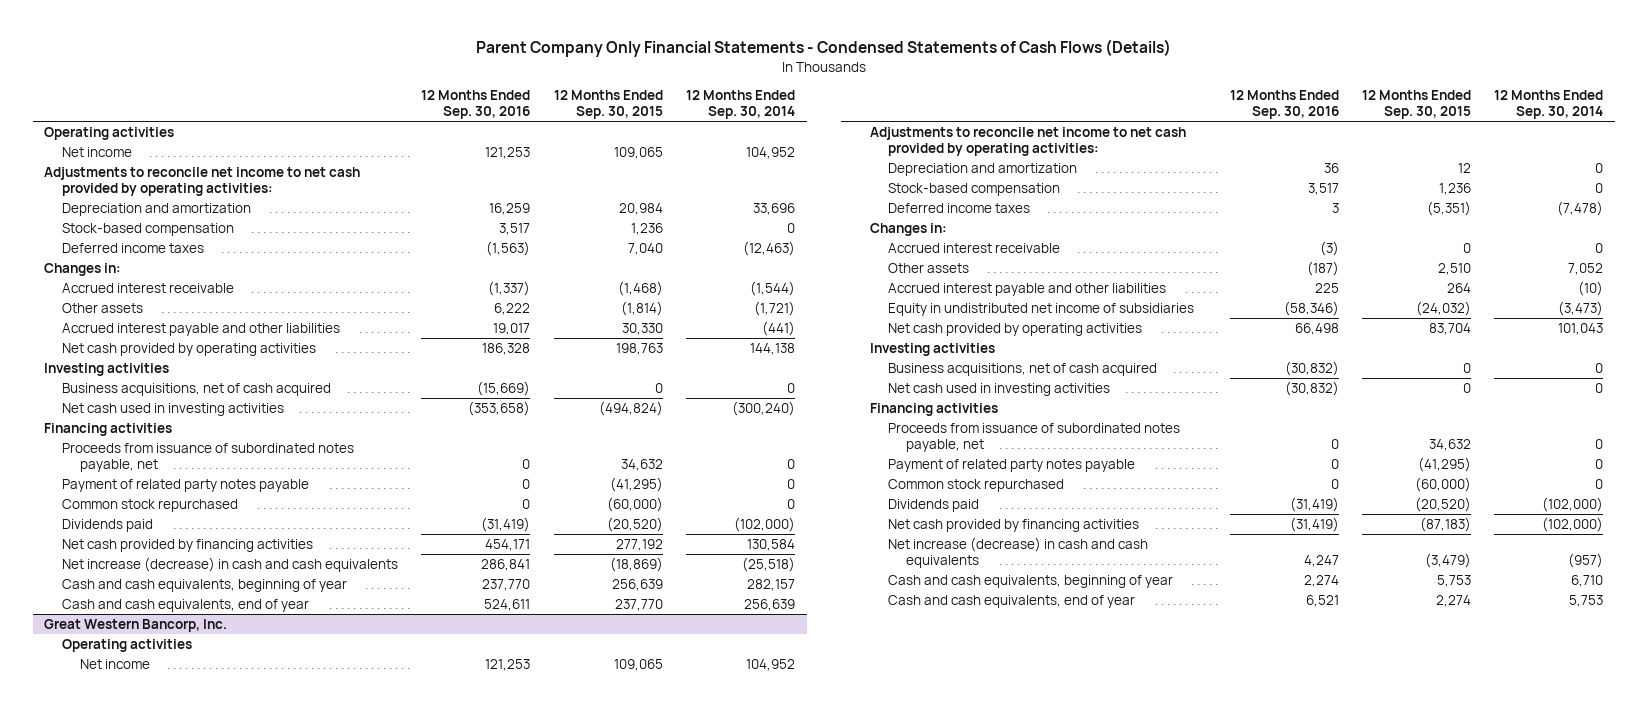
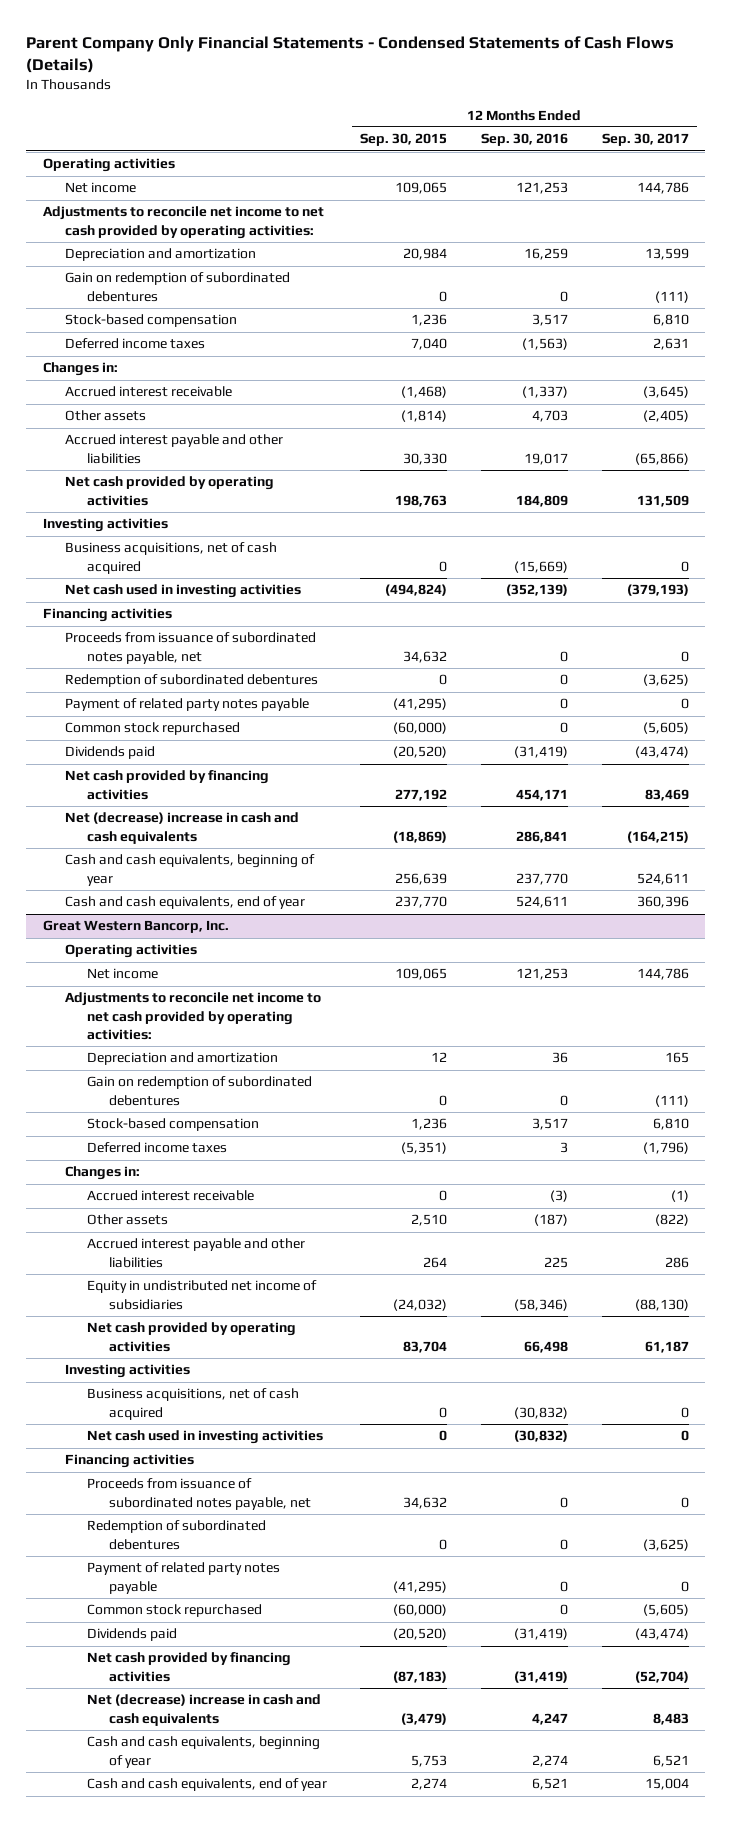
[686,90,796,119] 12 Months Ended Sep. 30, 2014 -> none
none -> [601,133,689,147] Sep. 30, 2017
none -> [64,272,290,302] Gain on redemption of subordinated debentures
[494,303,531,316] 6,222 -> [531,410,568,423] 4,703
[482,343,531,356] 186,328 -> [515,494,568,507] 184,809
[468,401,531,417] (353,658) -> [505,584,568,597] (352,139)
none -> [64,674,318,688] Redemption of subordinated debentures
[62,557,399,573] Net increase (decrease) in cash and cash equivalents -> [64,812,299,844] Net (decrease) increase in cash and cash equivalents
none -> [86,1076,312,1106] Gain on redemption of subordinated debentures
none -> [86,1520,266,1550] Redemption of subordinated debentures
[887,537,1148,568] Net increase (decrease) in cash and cash equivalents -> [86,1694,321,1726] Net (decrease) increase in cash and cash equivalents

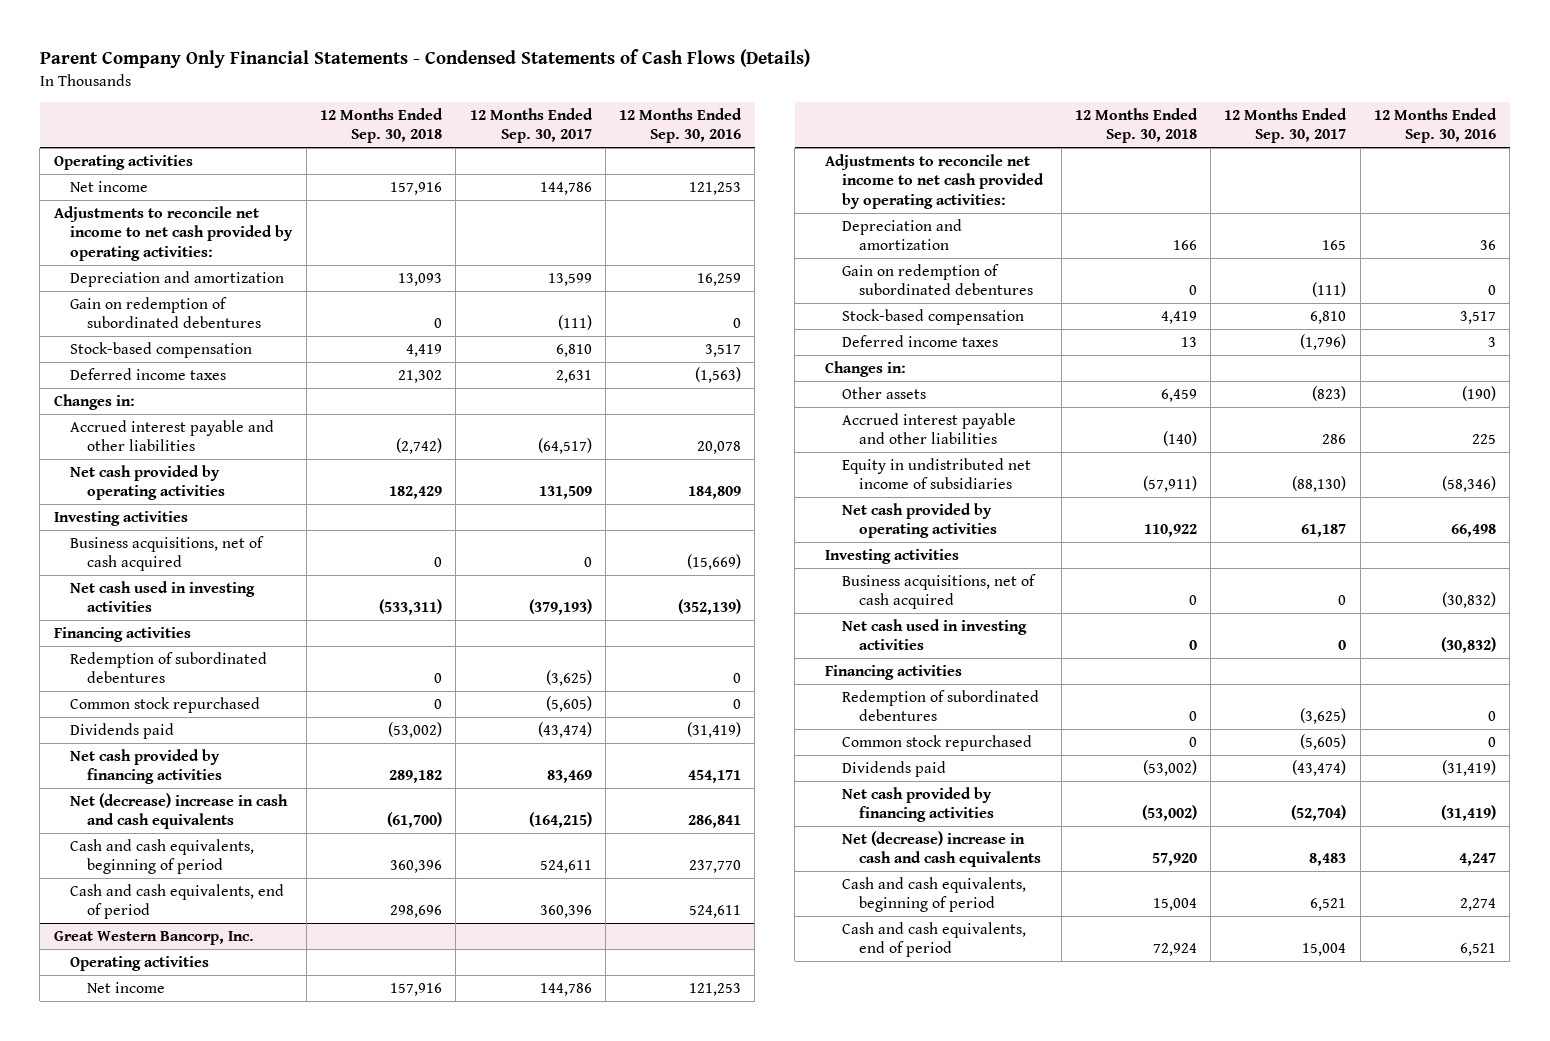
[360,133,448,147] Sep. 30, 2015 -> none
none -> [320,107,444,143] 12 Months Ended Sep. 30, 2018
[64,386,232,398] Accrued interest receivable -> none
[64,410,146,422] Other assets -> none
[523,452,568,465] 19,017 -> [697,441,742,455] 20,078
[634,452,689,465] (65,866) -> [537,438,592,455] (64,517)
[64,632,316,664] Proceeds from issuance of subordinated notes payable, net -> none
[64,698,309,712] Payment of related party notes payable -> none
[64,854,315,886] Cash and cash equivalents, beginning of year -> [70,839,255,875] Cash and cash equivalents, beginning of period
[64,896,305,910] Cash and cash equivalents, end of year -> [70,884,285,920] Cash and cash equivalents, end of period
[86,1190,254,1202] Accrued interest receivable -> none
[533,1214,568,1227] (187) -> [1461,386,1496,402] (190)
[654,1214,689,1227] (822) -> [1312,386,1347,402] (823)
[86,1478,311,1510] Proceeds from issuance of subordinated notes payable, net -> none
[86,1562,280,1594] Payment of related party notes payable -> none
[86,1736,320,1768] Cash and cash equivalents, beginning of year -> [842,877,1027,913] Cash and cash equivalents, beginning of period
[86,1778,327,1792] Cash and cash equivalents, end of year -> [842,922,1027,958] Cash and cash equivalents, end of period

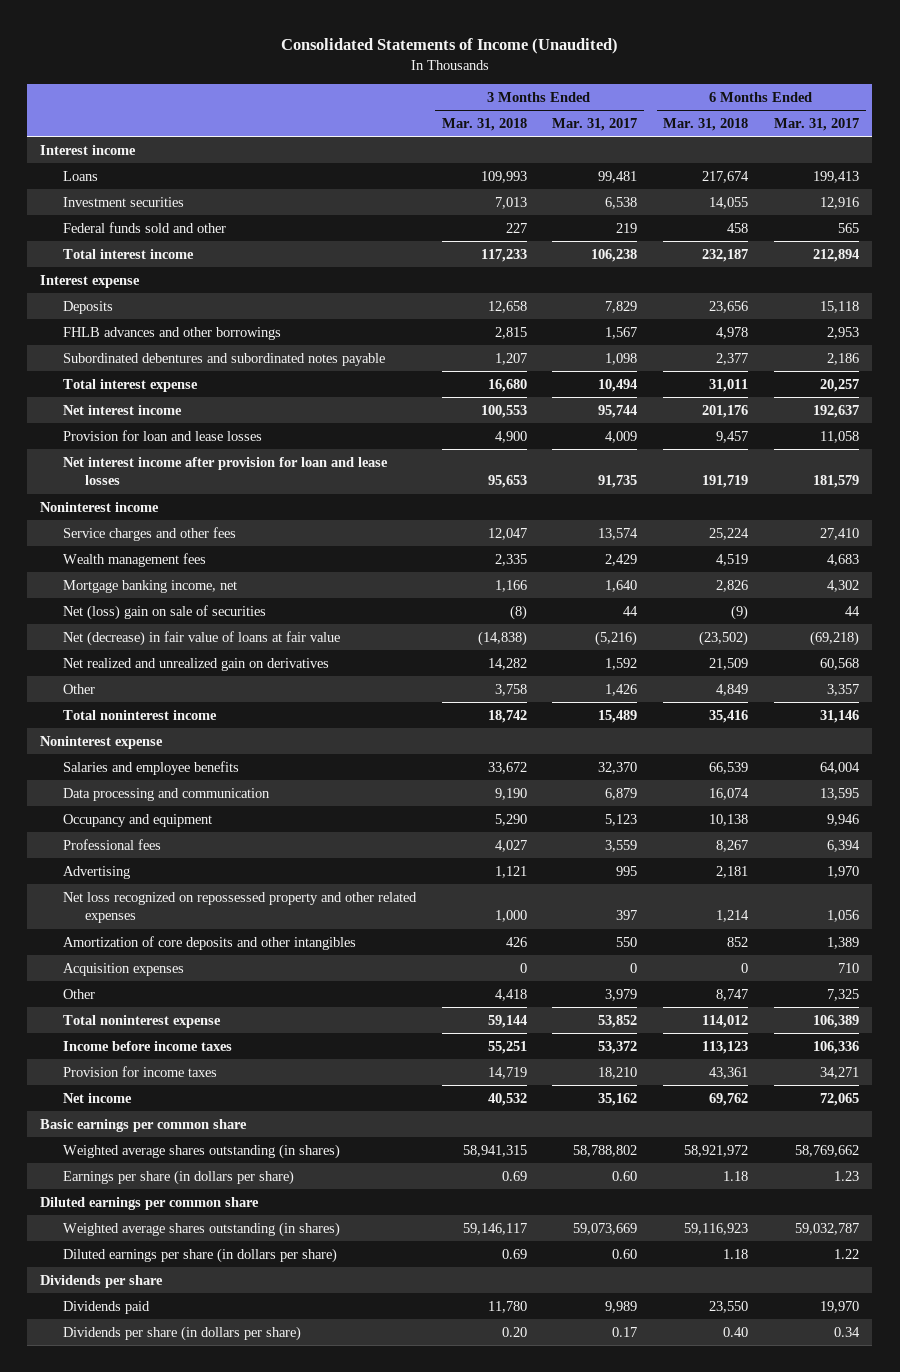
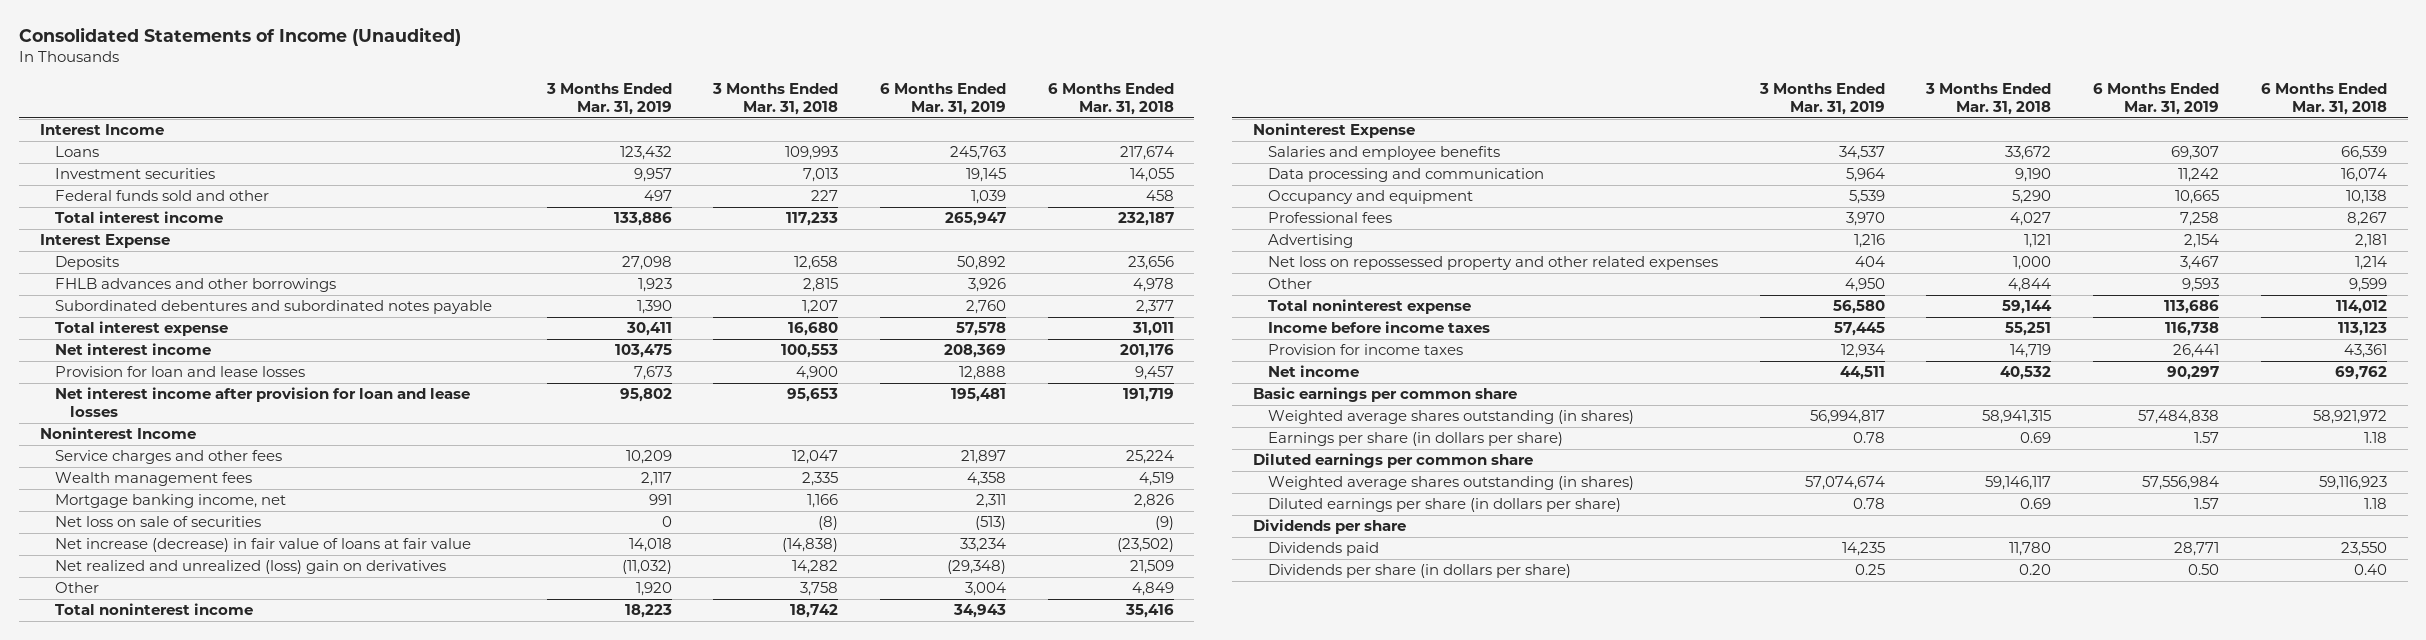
[552,118,638,132] Mar. 31, 2017 -> none
[774,118,860,132] Mar. 31, 2017 -> none
none -> [545,82,672,115] 3 Months Ended Mar. 31, 2019
none -> [879,82,1006,115] 6 Months Ended Mar. 31, 2019
[40,144,137,155] Interest income -> [39,124,164,136] Interest Income
[40,274,141,288] Interest expense -> [39,234,170,249] Interest Expense
[40,501,160,512] Noninterest income -> [39,427,196,440] Noninterest Income
[62,604,266,620] Net (loss) gain on sale of securities -> [55,516,262,528] Net loss on sale of securities
[62,630,340,646] Net (decrease) in fair value of loans at fair value -> [55,538,472,553] Net increase (decrease) in fair value of loans at fair value
[62,657,329,671] Net realized and unrealized gain on derivatives -> [55,560,447,575] Net realized and unrealized (loss) gain on derivatives
[40,735,164,749] Noninterest expense -> [1252,123,1415,139] Noninterest Expense
[62,935,356,950] Amortization of core deposits and other intangibles -> none
[62,962,184,976] Acquisition expenses -> none
[62,891,417,924] Net loss recognized on repossessed property and other related expenses -> [1268,256,1719,271] Net loss on repossessed property and other related expenses
[494,988,527,1001] 4,418 -> [2008,278,2052,293] 4,844
[716,988,749,1001] 8,747 -> [2348,278,2387,293] 9,599

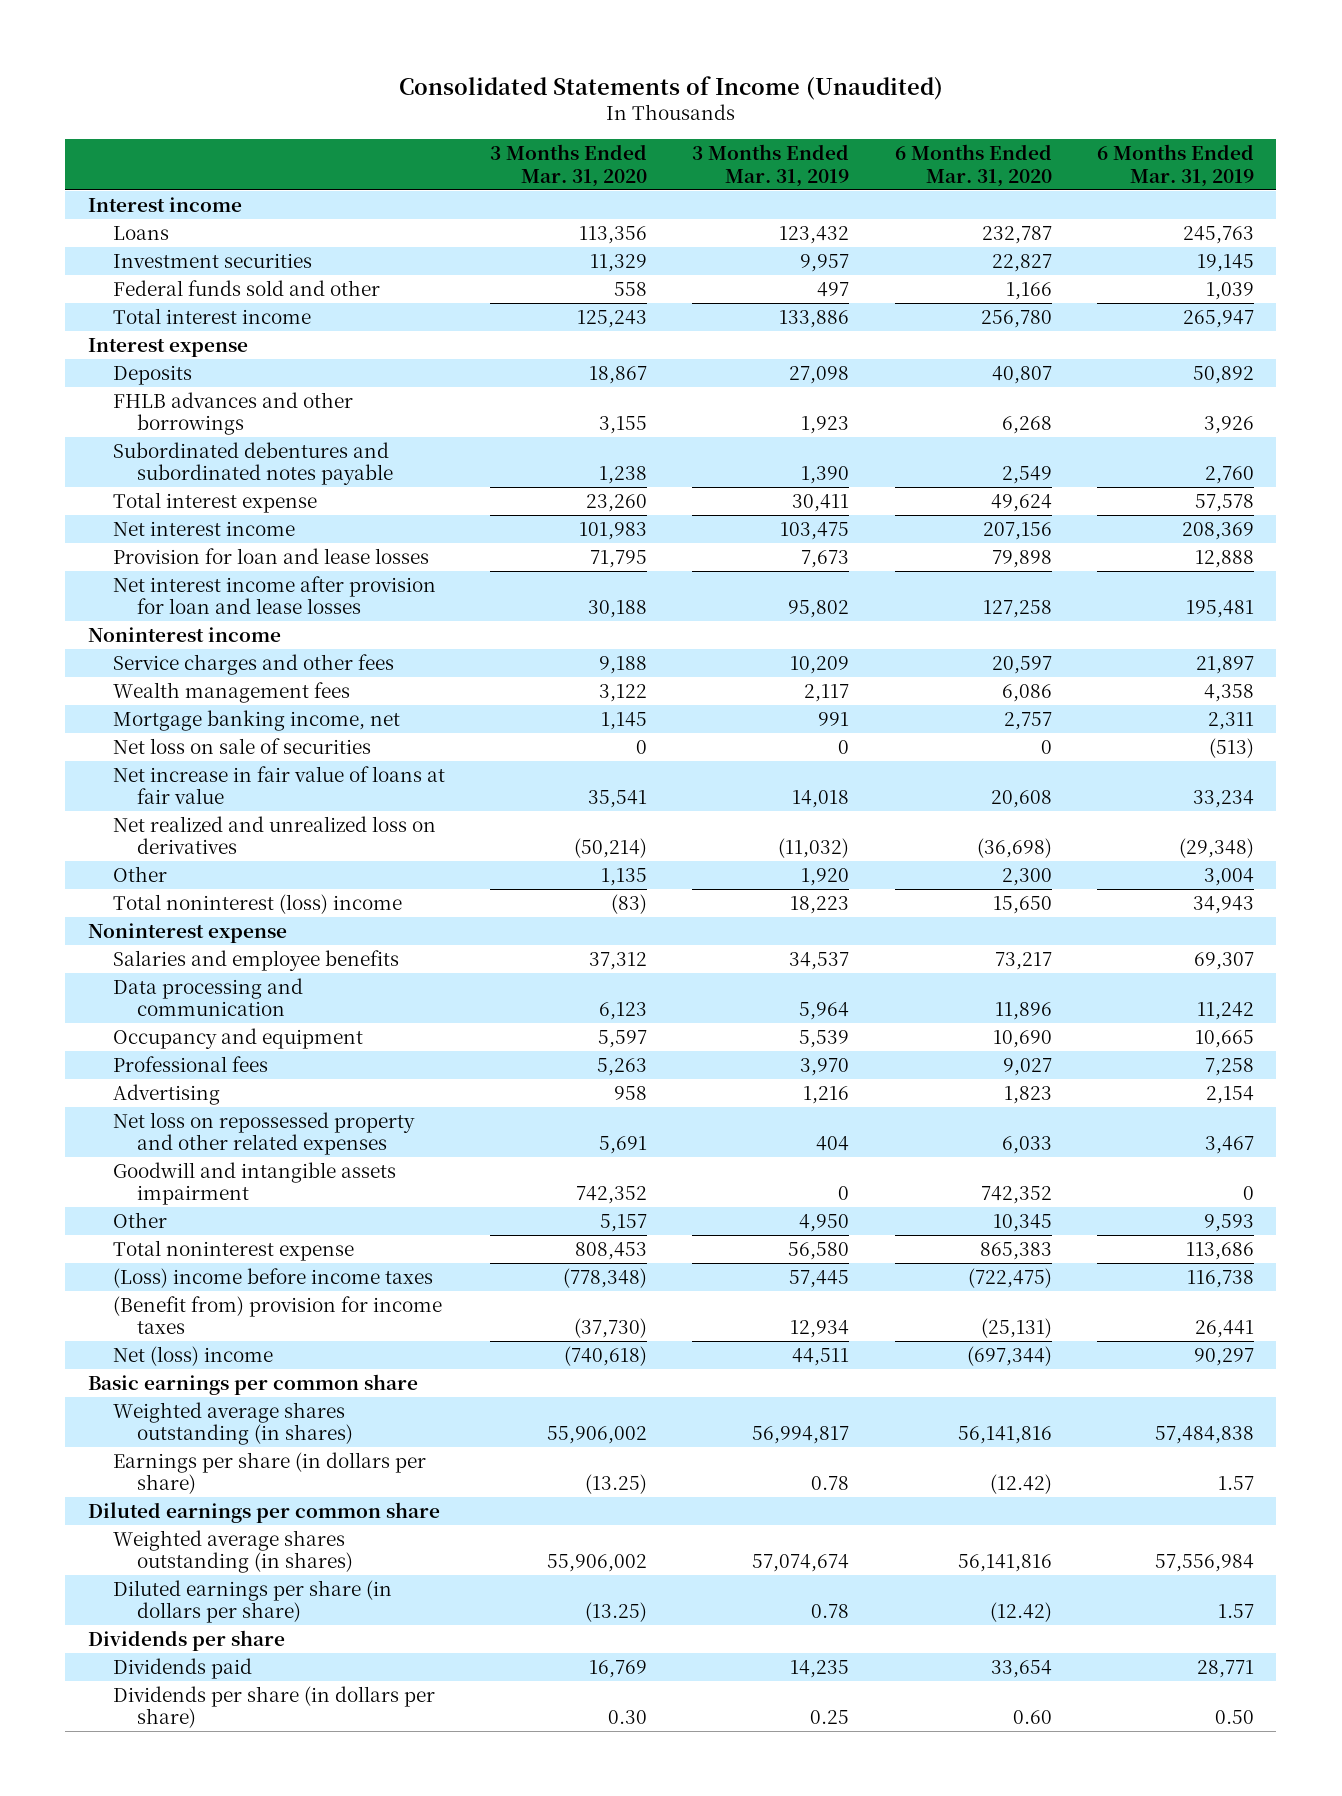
[712,82,839,115] 3 Months Ended Mar. 31, 2018 -> none
[1047,82,1174,115] 6 Months Ended Mar. 31, 2018 -> none
none -> [489,144,647,187] 3 Months Ended Mar. 31, 2020
none -> [894,144,1052,187] 6 Months Ended Mar. 31, 2020
[39,124,164,136] Interest Income -> [87,196,242,212] Interest income
[39,234,170,249] Interest Expense -> [87,337,248,357] Interest expense
[39,427,196,440] Noninterest Income -> [87,626,281,642] Noninterest income
[55,538,472,553] Net increase (decrease) in fair value of loans at fair value -> [112,765,445,805] Net increase in fair value of loans at fair value
[55,560,447,575] Net realized and unrealized (loss) gain on derivatives -> [112,815,436,855] Net realized and unrealized loss on derivatives
[55,603,254,616] Total noninterest income -> [112,893,402,914] Total noninterest (loss) income
[1252,123,1415,139] Noninterest Expense -> [87,922,287,943] Noninterest expense
none -> [112,1161,396,1206] Goodwill and intangible assets impairment
[1268,321,1491,334] Income before income taxes -> [112,1267,433,1288] (Loss) income before income taxes
[1268,344,1464,356] Provision for income taxes -> [112,1295,442,1335] (Benefit from) provision for income taxes
[1268,365,1360,378] Net income -> [112,1345,273,1366] Net (loss) income

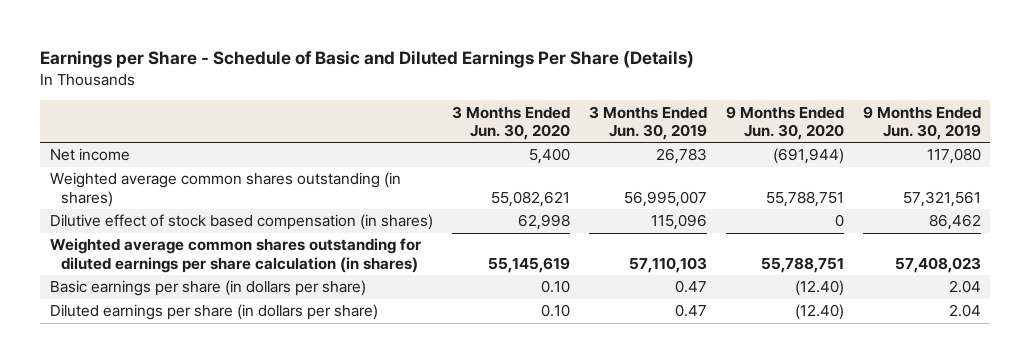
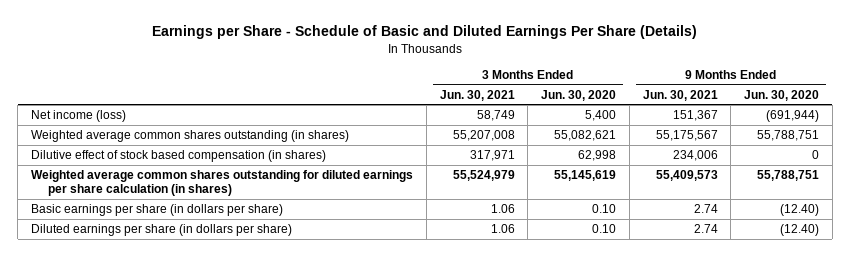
[588,105,707,140] 3 Months Ended Jun. 30, 2019 -> none
[862,105,981,140] 9 Months Ended Jun. 30, 2019 -> none
none -> [439,89,515,101] Jun. 30, 2021
none -> [642,89,718,101] Jun. 30, 2021
[49,148,130,162] Net income -> [30,110,126,123] Net income (loss)

